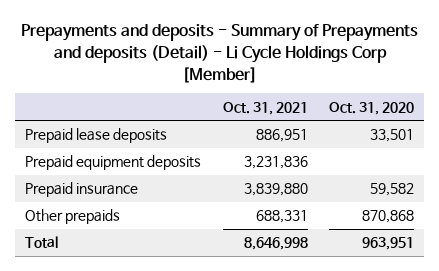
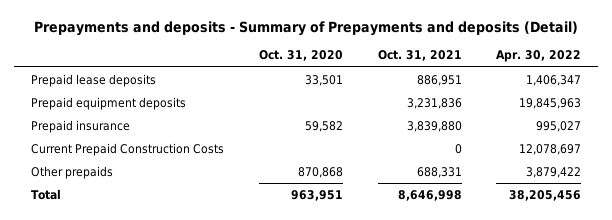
[20,24,418,83] Prepayments and deposits - Summary of Prepayments and deposits (Detail) - Li Cycle Holdings Corp [Member] -> [34,21,579,37] Prepayments and deposits - Summary of Prepayments and deposits (Detail)
none -> [496,50,582,63] Apr. 30, 2022
none -> [31,142,225,156] Current Prepaid Construction Costs

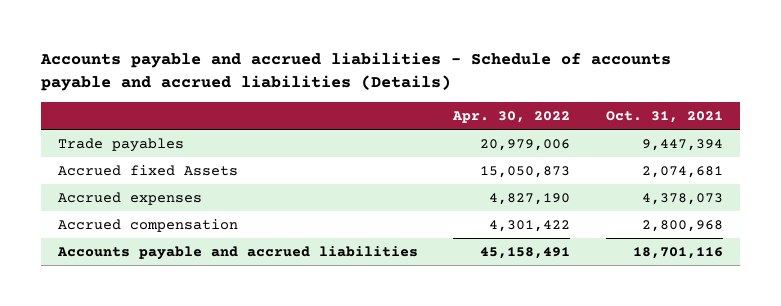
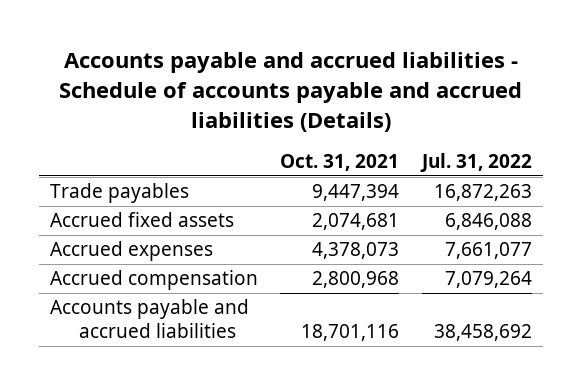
[452,110,571,123] Apr. 30, 2022 -> none
none -> [420,153,533,173] Jul. 31, 2022
[58,164,239,176] Accrued fixed Assets -> [49,212,234,228] Accrued fixed assets

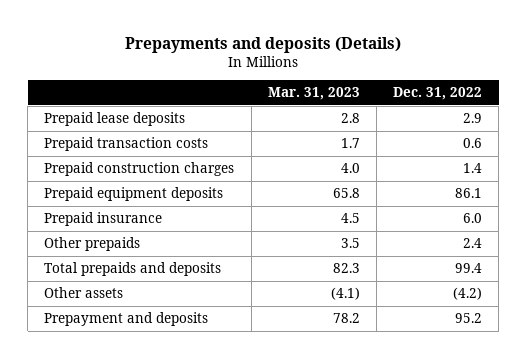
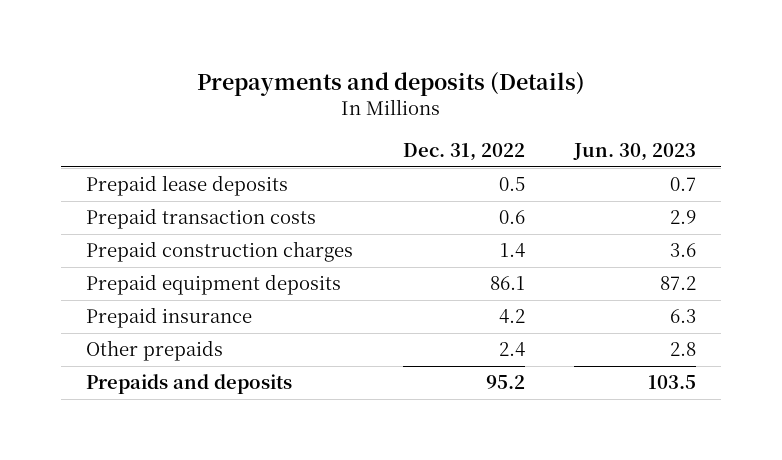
[267,87,360,101] Mar. 31, 2023 -> none
none -> [573,143,697,162] Jun. 30, 2023
[463,113,483,124] 2.9 -> [498,177,525,192] 0.5
[463,213,483,224] 6.0 -> [498,309,525,324] 4.2
[44,287,124,299] Other assets -> none
[44,312,209,327] Prepayment and deposits -> none
[44,262,222,277] Total prepaids and deposits -> [86,374,293,395] Prepaids and deposits
[455,263,483,274] 99.4 -> [485,375,525,390] 95.2

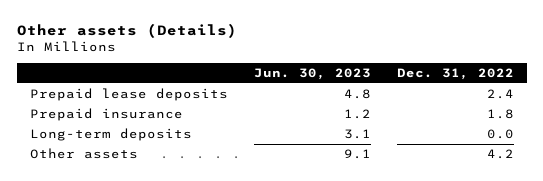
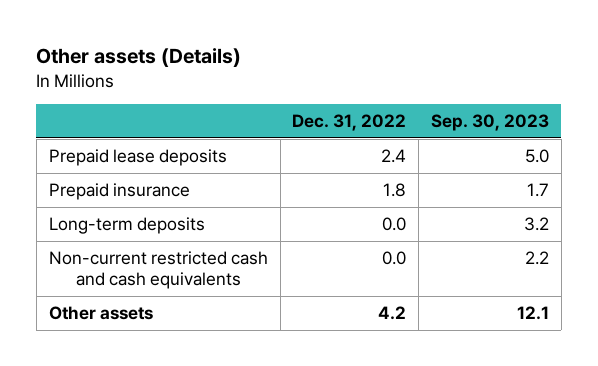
[253,67,371,80] Jun. 30, 2023 -> none
none -> [431,114,550,132] Sep. 30, 2023
none -> [48,250,268,290] Non-current restricted cash and cash equivalents

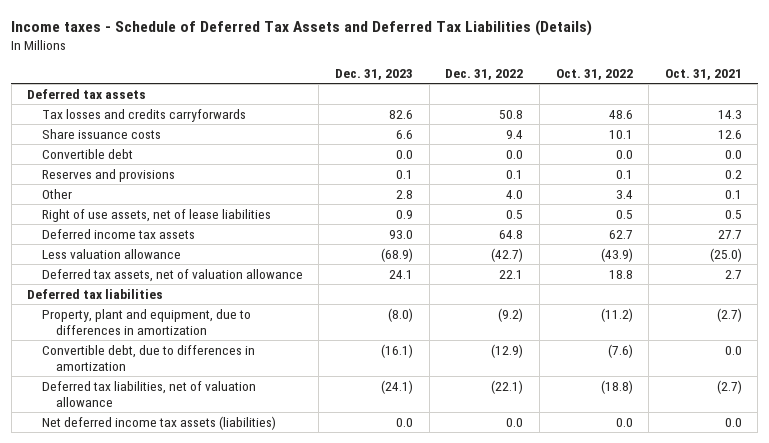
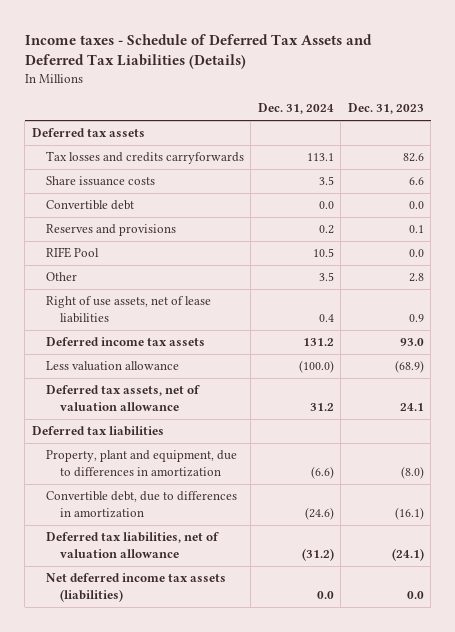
[445,68,524,80] Dec. 31, 2022 -> none
[555,68,633,80] Oct. 31, 2022 -> none
[664,68,742,80] Oct. 31, 2021 -> none
none -> [257,103,334,115] Dec. 31, 2024
none -> [45,247,99,259] RIFE Pool

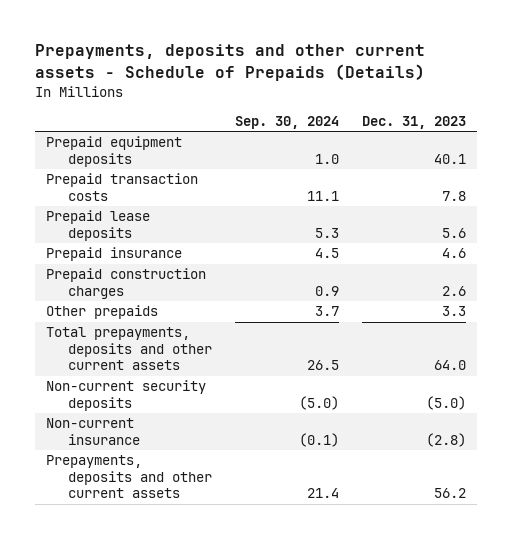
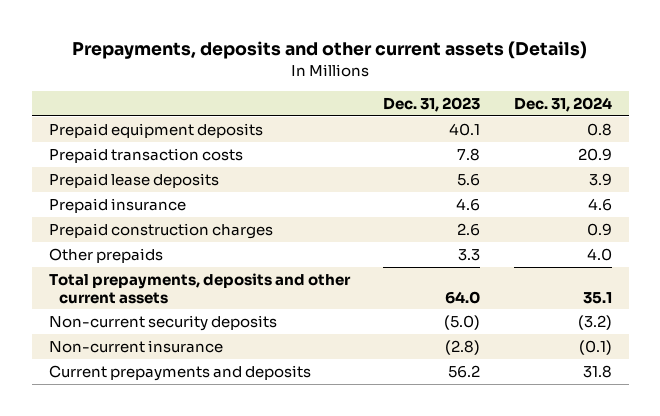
[34,44,425,81] Prepayments, deposits and other current assets - Schedule of Prepaids (Details) -> [72,41,588,60] Prepayments, deposits and other current assets (Details)
[234,115,339,129] Sep. 30, 2024 -> none
none -> [513,96,612,112] Dec. 31, 2024
[46,455,212,499] Prepayments, deposits and other current assets -> [48,364,311,381] Current prepayments and deposits

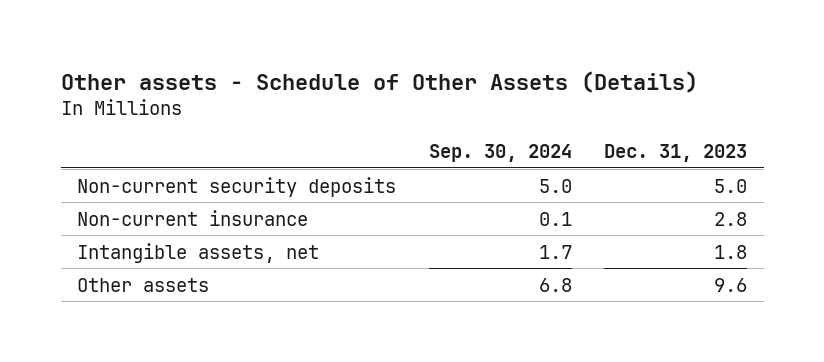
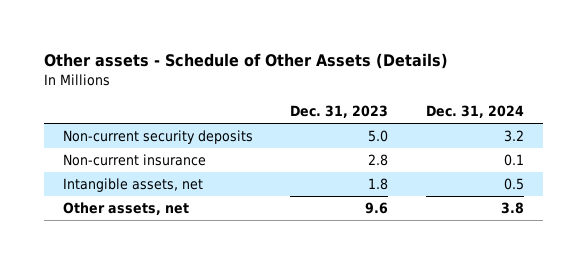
[428,143,572,162] Sep. 30, 2024 -> none
none -> [425,105,524,119] Dec. 31, 2024
[76,277,209,292] Other assets -> [62,202,189,216] Other assets, net

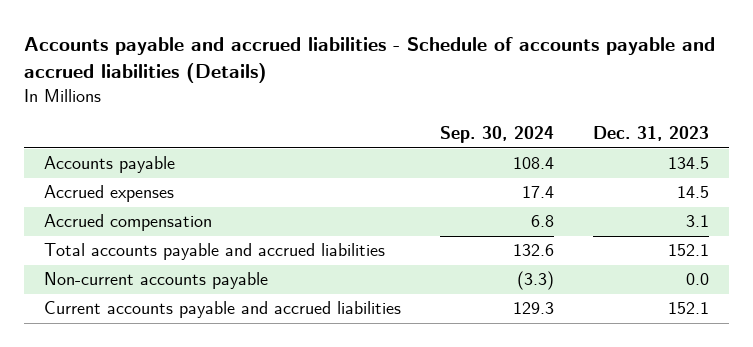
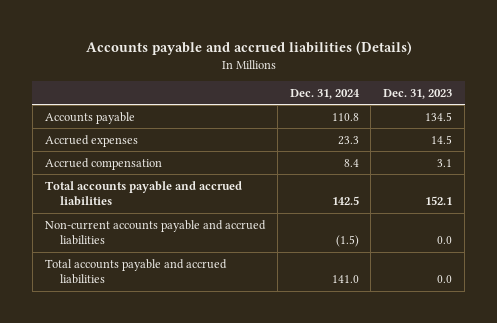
[23,36,715,84] Accounts payable and accrued liabilities - Schedule of accounts payable and accrued liabilities (Details) -> [85,40,412,55] Accounts payable and accrued liabilities (Details)
[439,126,554,144] Sep. 30, 2024 -> none
none -> [289,88,360,99] Dec. 31, 2024
[43,272,268,290] Non-current accounts payable -> [44,219,266,246] Non-current accounts payable and accrued liabilities
[43,301,401,319] Current accounts payable and accrued liabilities -> [44,258,227,285] Total accounts payable and accrued liabilities
[667,302,709,315] 152.1 -> [437,275,453,284] 0.0

